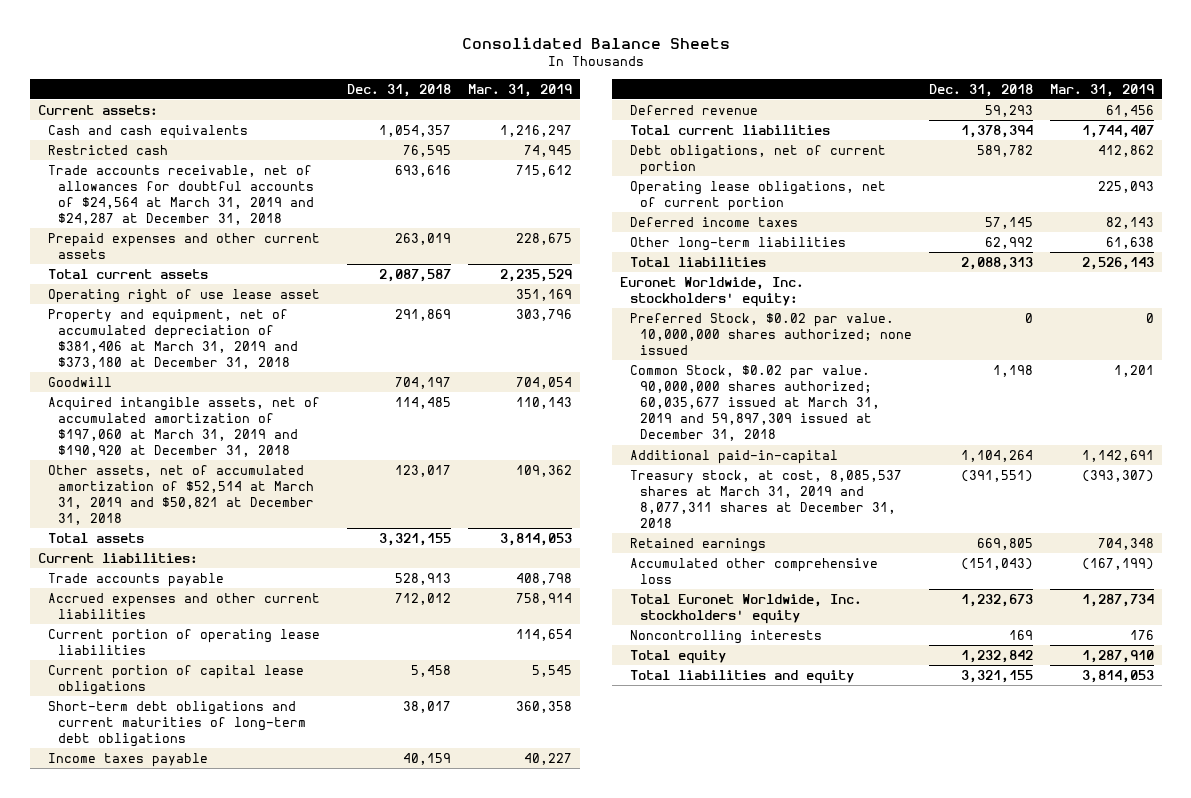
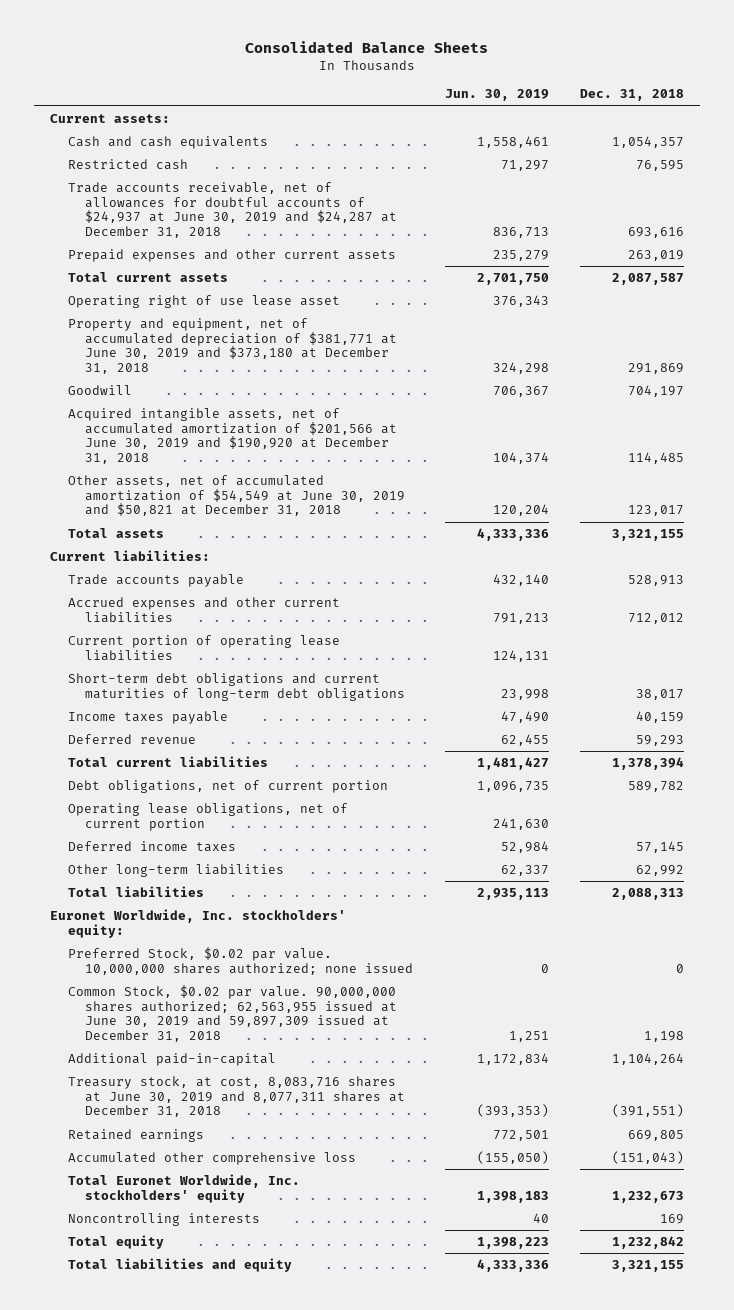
[467,83,572,97] Mar. 31, 2019 -> none
none -> [444,89,549,102] Jun. 30, 2019
[48,164,315,226] Trade accounts receivable, net of allowances for doubtful accounts of $24,564 at March 31, 2019 and $24,287 at December 31, 2018 -> [67,181,398,239] Trade accounts receivable, net of allowances for doubtful accounts of $24,937 at June 30, 2019 and $24,287 at December 31, 2018
[48,308,299,370] Property and equipment, net of accumulated depreciation of $381,406 at March 31, 2019 and $373,180 at December 31, 2018 -> [67,317,398,375] Property and equipment, net of accumulated depreciation of $381,771 at June 30, 2019 and $373,180 at December 31, 2018
[48,396,321,458] Acquired intangible assets, net of accumulated amortization of $197,060 at March 31, 2019 and $190,920 at December 31, 2018 -> [67,407,398,465] Acquired intangible assets, net of accumulated amortization of $201,566 at June 30, 2019 and $190,920 at December 31, 2018
[48,464,315,526] Other assets, net of accumulated amortization of $52,514 at March 31, 2019 and $50,821 at December 31, 2018 -> [67,474,406,517] Other assets, net of accumulated amortization of $54,549 at June 30, 2019 and $50,821 at December 31, 2018
[48,664,305,695] Current portion of capital lease obligations -> none
[630,364,881,442] Common Stock, $0.02 par value. 90,000,000 shares authorized; 60,035,677 issued at March 31, 2019 and 59,897,309 issued at December 31, 2018 -> [67,984,398,1043] Common Stock, $0.02 par value. 90,000,000 shares authorized; 62,563,955 issued at June 30, 2019 and 59,897,309 issued at December 31, 2018
[630,469,903,529] Treasury stock, at cost, 8,085,537 shares at March 31, 2019 and 8,077,311 shares at December 31, 2018 -> [67,1075,406,1118] Treasury stock, at cost, 8,083,716 shares at June 30, 2019 and 8,077,311 shares at December 31, 2018

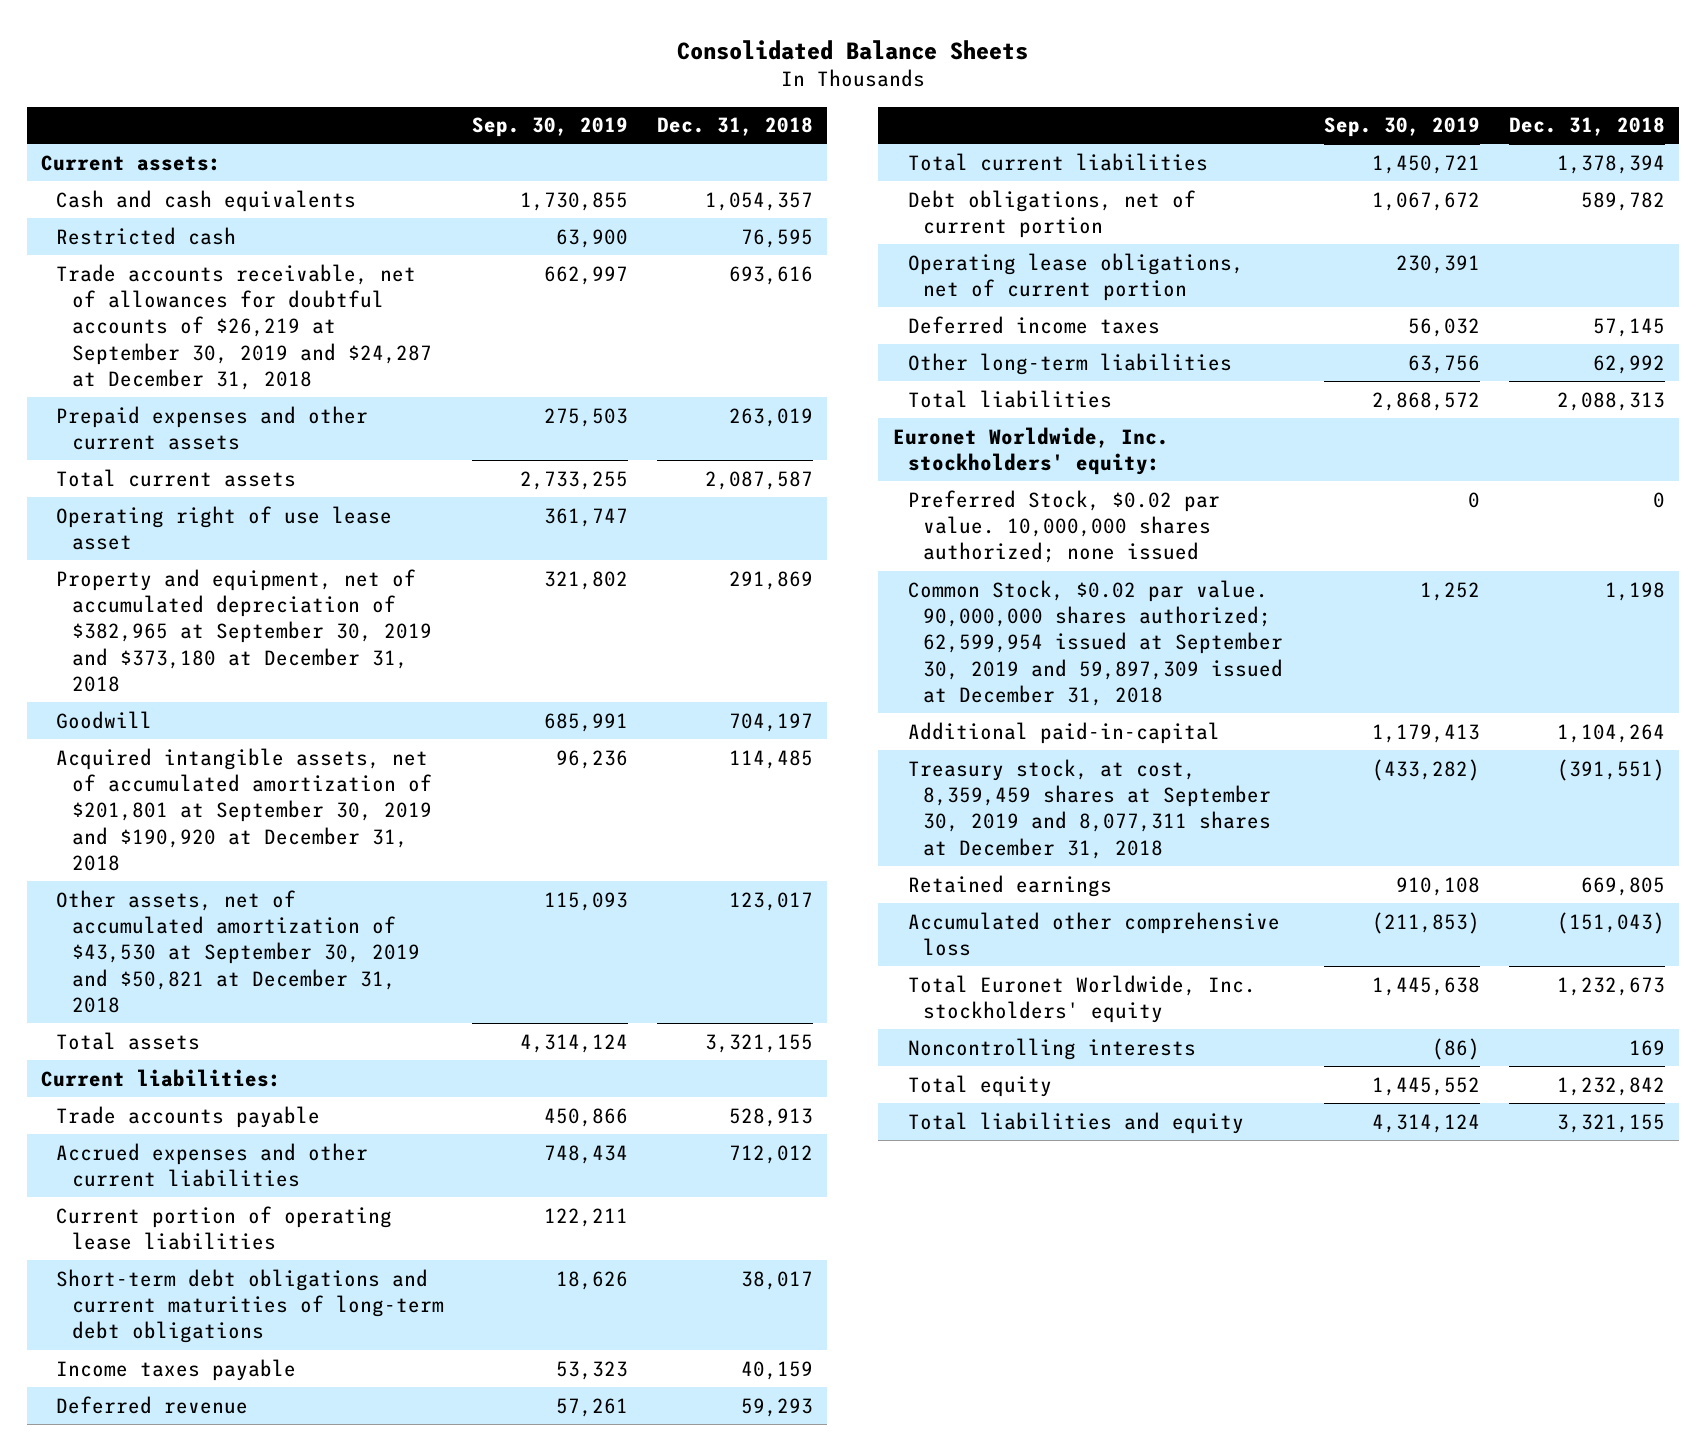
[444,89,549,102] Jun. 30, 2019 -> none
none -> [472,117,629,138] Sep. 30, 2019
[67,181,398,239] Trade accounts receivable, net of allowances for doubtful accounts of $24,937 at June 30, 2019 and $24,287 at December 31, 2018 -> [56,263,432,391] Trade accounts receivable, net of allowances for doubtful accounts of $26,219 at September 30, 2019 and $24,287 at December 31, 2018
[67,317,398,375] Property and equipment, net of accumulated depreciation of $381,771 at June 30, 2019 and $373,180 at December 31, 2018 -> [56,568,432,693] Property and equipment, net of accumulated depreciation of $382,965 at September 30, 2019 and $373,180 at December 31, 2018
[67,407,398,465] Acquired intangible assets, net of accumulated amortization of $201,566 at June 30, 2019 and $190,920 at December 31, 2018 -> [56,747,432,872] Acquired intangible assets, net of accumulated amortization of $201,801 at September 30, 2019 and $190,920 at December 31, 2018
[67,474,406,517] Other assets, net of accumulated amortization of $54,549 at June 30, 2019 and $50,821 at December 31, 2018 -> [56,889,420,1014] Other assets, net of accumulated amortization of $43,530 at September 30, 2019 and $50,821 at December 31, 2018
[67,984,398,1043] Common Stock, $0.02 par value. 90,000,000 shares authorized; 62,563,955 issued at June 30, 2019 and 59,897,309 issued at December 31, 2018 -> [908,579,1284,707] Common Stock, $0.02 par value. 90,000,000 shares authorized; 62,599,954 issued at September 30, 2019 and 59,897,309 issued at December 31, 2018
[67,1075,406,1118] Treasury stock, at cost, 8,083,716 shares at June 30, 2019 and 8,077,311 shares at December 31, 2018 -> [908,758,1272,859] Treasury stock, at cost, 8,359,459 shares at September 30, 2019 and 8,077,311 shares at December 31, 2018

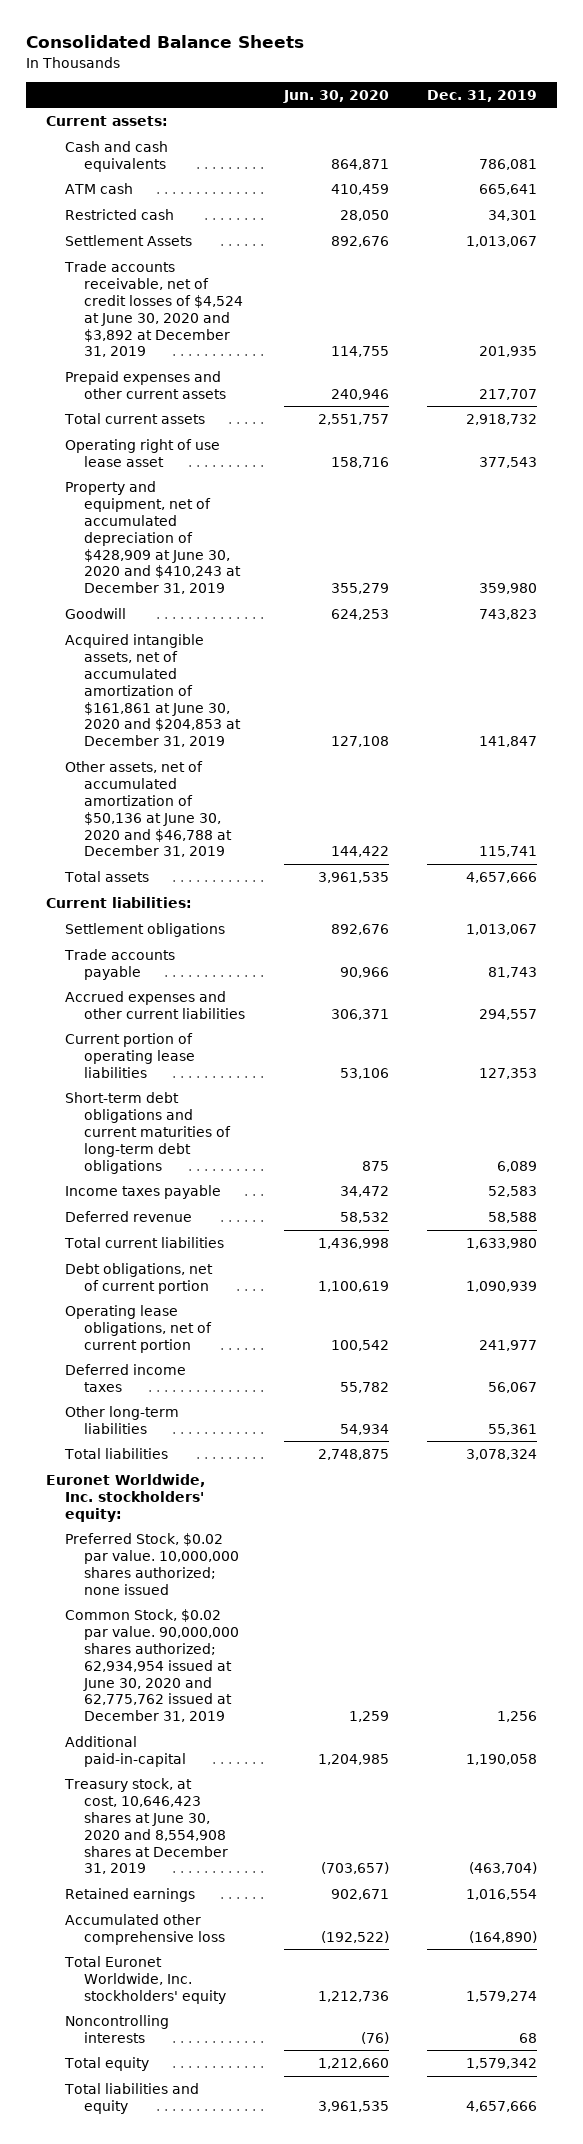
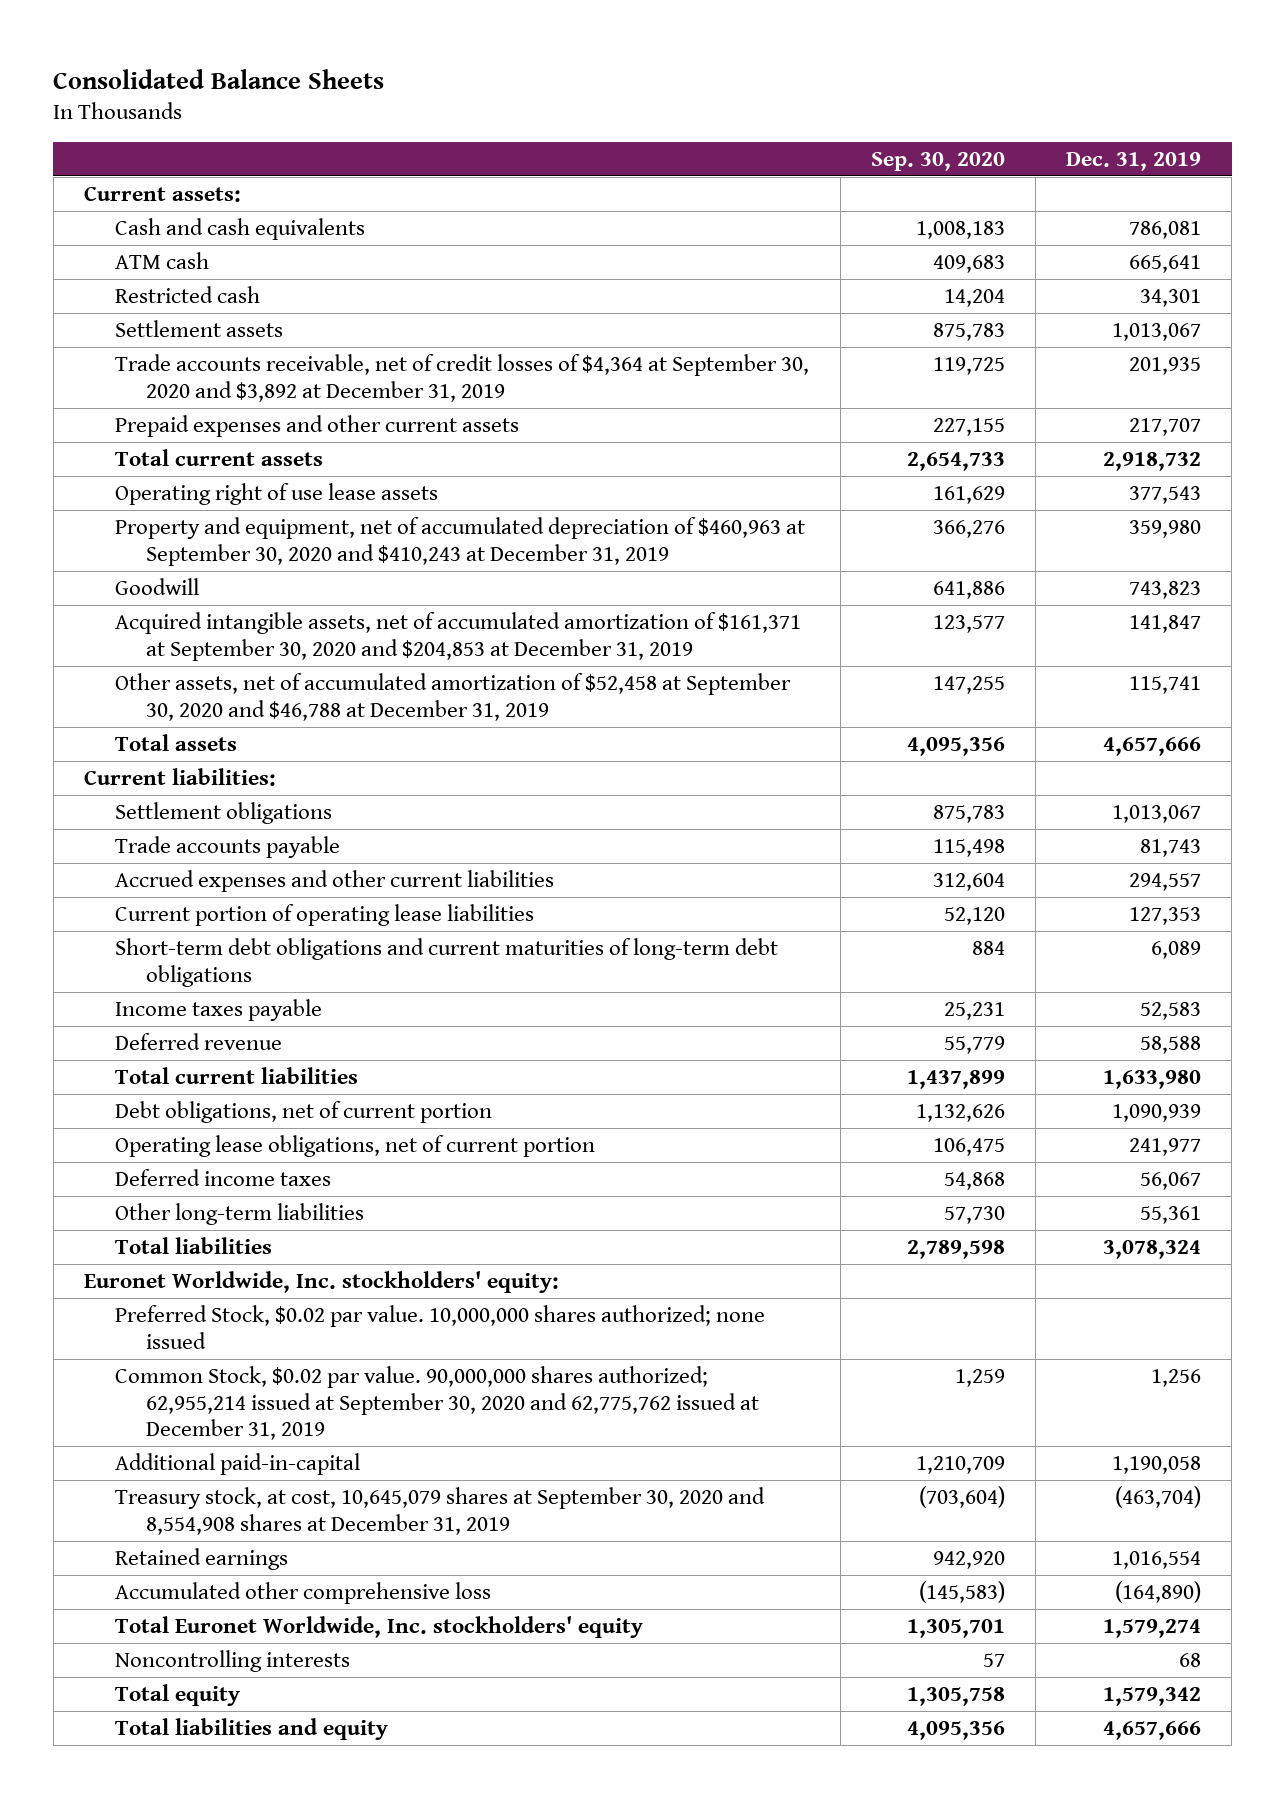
[282,89,389,103] Jun. 30, 2020 -> none
none -> [870,151,1005,171] Sep. 30, 2020
[64,234,192,246] Settlement Assets -> [115,320,284,338] Settlement assets
[63,260,243,358] Trade accounts receivable, net of credit losses of $4,524 at June 30, 2020 and $3,892 at December 31, 2019 -> [115,354,810,402] Trade accounts receivable, net of credit losses of $4,364 at September 30, 2020 and $3,892 at December 31, 2019
[64,438,220,467] Operating right of use lease asset -> [115,483,439,506] Operating right of use lease assets
[64,480,241,595] Property and equipment, net of accumulated depreciation of $428,909 at June 30, 2020 and $410,243 at December 31, 2019 -> [115,517,806,566] Property and equipment, net of accumulated depreciation of $460,963 at September 30, 2020 and $410,243 at December 31, 2019
[64,633,241,748] Acquired intangible assets, net of accumulated amortization of $161,861 at June 30, 2020 and $204,853 at December 31, 2019 -> [115,612,802,661] Acquired intangible assets, net of accumulated amortization of $161,371 at September 30, 2020 and $204,853 at December 31, 2019
[64,760,232,858] Other assets, net of accumulated amortization of $50,136 at June 30, 2020 and $46,788 at December 31, 2019 -> [115,673,792,721] Other assets, net of accumulated amortization of $52,458 at September 30, 2020 and $46,788 at December 31, 2019
[64,1608,239,1723] Common Stock, $0.02 par value. 90,000,000 shares authorized; 62,934,954 issued at June 30, 2020 and 62,775,762 issued at December 31, 2019 -> [115,1366,760,1441] Common Stock, $0.02 par value. 90,000,000 shares authorized; 62,955,214 issued at September 30, 2020 and 62,775,762 issued at December 31, 2019
[63,1777,228,1875] Treasury stock, at cost, 10,646,423 shares at June 30, 2020 and 8,554,908 shares at December 31, 2019 -> [115,1487,766,1535] Treasury stock, at cost, 10,645,079 shares at September 30, 2020 and 8,554,908 shares at December 31, 2019

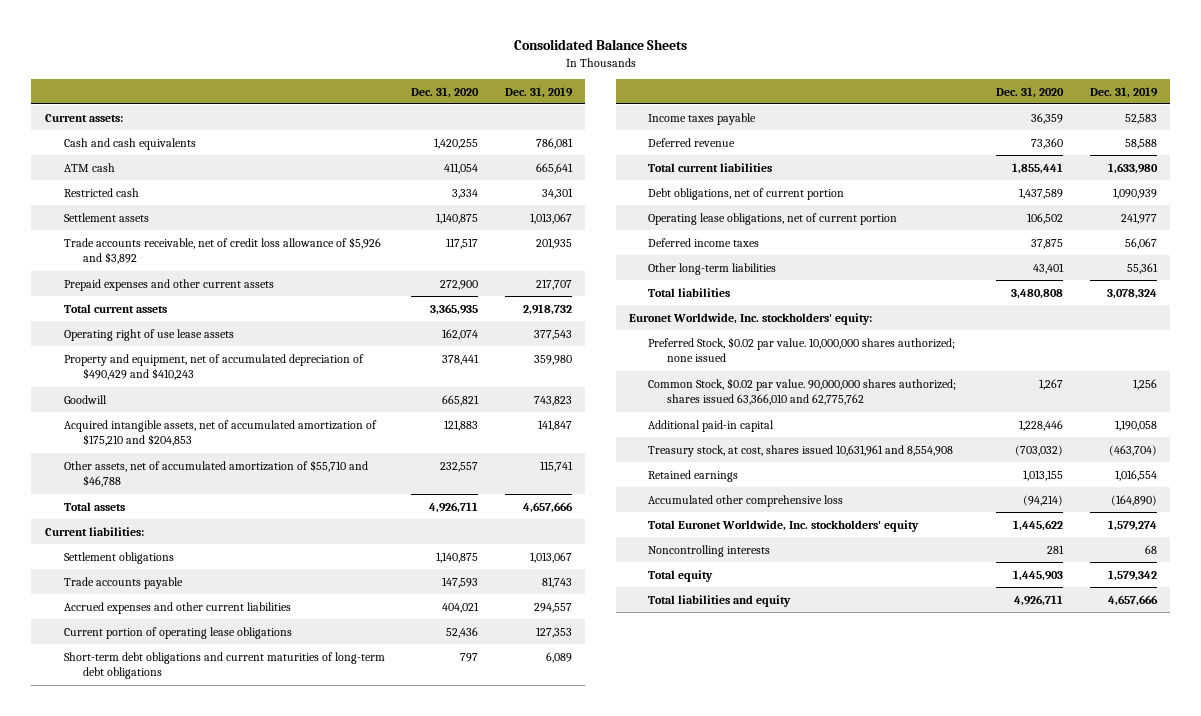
[870,151,1005,171] Sep. 30, 2020 -> none
none -> [411,86,480,98] Dec. 31, 2020
[115,354,810,402] Trade accounts receivable, net of credit losses of $4,364 at September 30, 2020 and $3,892 at December 31, 2019 -> [63,236,381,265] Trade accounts receivable, net of credit loss allowance of $5,926 and $3,892
[115,517,806,566] Property and equipment, net of accumulated depreciation of $460,963 at September 30, 2020 and $410,243 at December 31, 2019 -> [63,353,364,381] Property and equipment, net of accumulated depreciation of $490,429 and $410,243
[115,612,802,661] Acquired intangible assets, net of accumulated amortization of $161,371 at September 30, 2020 and $204,853 at December 31, 2019 -> [63,419,377,447] Acquired intangible assets, net of accumulated amortization of $175,210 and $204,853
[115,673,792,721] Other assets, net of accumulated amortization of $52,458 at September 30, 2020 and $46,788 at December 31, 2019 -> [63,459,368,488] Other assets, net of accumulated amortization of $55,710 and $46,788
[115,904,535,927] Current portion of operating lease liabilities -> [63,626,292,639] Current portion of operating lease obligations
[115,1366,760,1441] Common Stock, $0.02 par value. 90,000,000 shares authorized; 62,955,214 issued at September 30, 2020 and 62,775,762 issued at December 31, 2019 -> [648,377,957,406] Common Stock, $0.02 par value. 90,000,000 shares authorized; shares issued 63,366,010 and 62,775,762
[115,1453,361,1476] Additional paid-in-capital -> [648,419,775,432] Additional paid-in capital
[115,1487,766,1535] Treasury stock, at cost, 10,645,079 shares at September 30, 2020 and 8,554,908 shares at December 31, 2019 -> [648,444,954,457] Treasury stock, at cost, shares issued 10,631,961 and 8,554,908

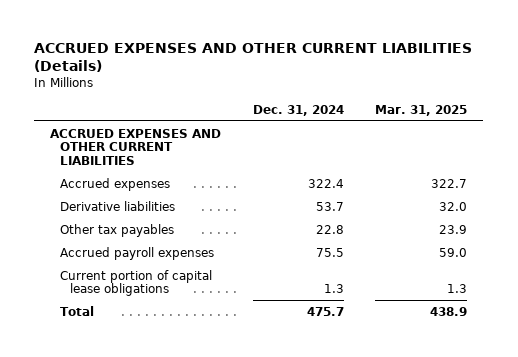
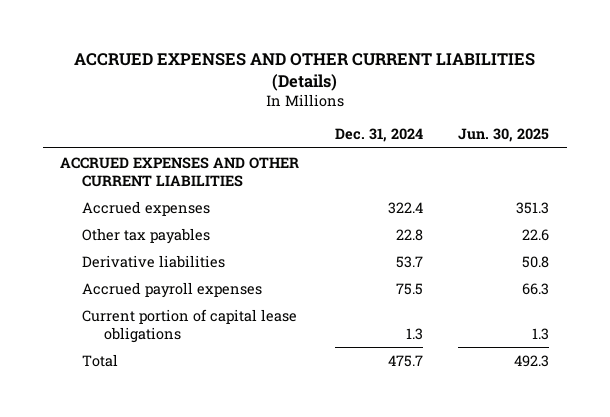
[375,104,468,116] Mar. 31, 2025 -> none
none -> [458,128,550,143] Jun. 30, 2025
[59,200,175,211] Derivative liabilities -> [82,254,226,268] Derivative liabilities

